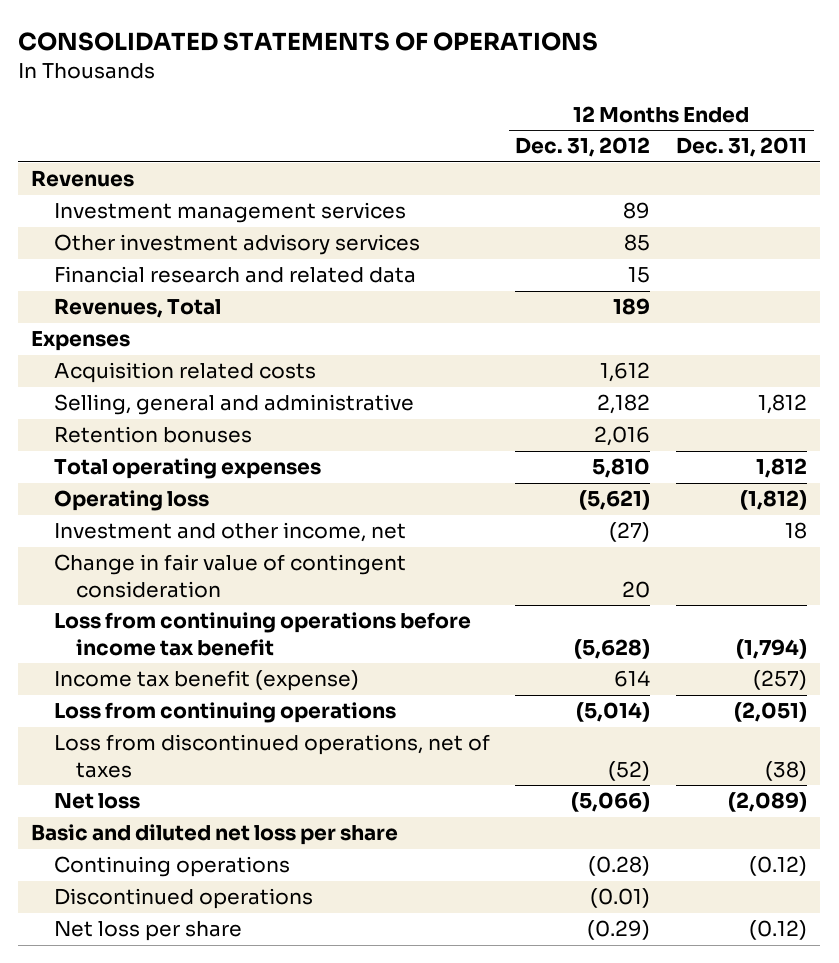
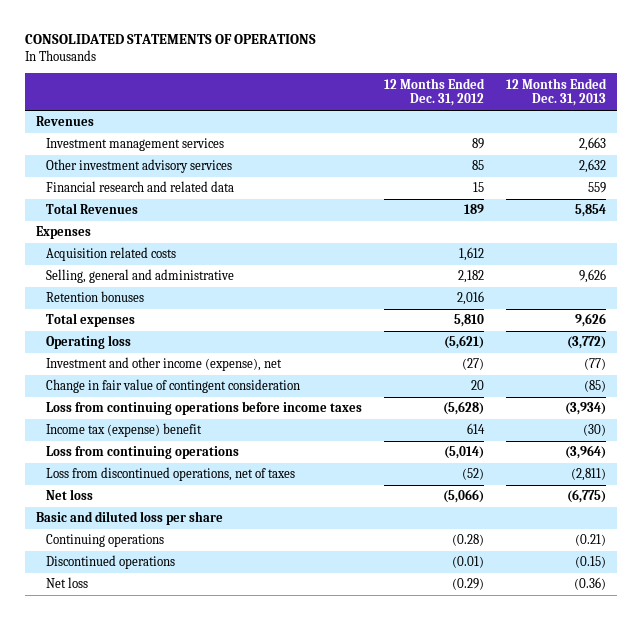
[676,137,808,158] Dec. 31, 2011 -> none
none -> [505,77,607,107] 12 Months Ended Dec. 31, 2013
[53,298,221,319] Revenues, Total -> [45,203,138,215] Total Revenues
[53,458,321,480] Total operating expenses -> [45,313,135,328] Total expenses
[53,522,406,543] Investment and other income, net -> [45,357,282,372] Investment and other income (expense), net
[53,612,471,656] Loss from continuing operations before income tax benefit -> [45,401,362,416] Loss from continuing operations before income taxes
[53,670,359,692] Income tax benefit (expense) -> [45,423,202,438] Income tax (expense) benefit
[31,824,399,846] Basic and diluted net loss per share -> [36,511,224,526] Basic and diluted loss per share
[53,921,242,942] Net loss per share -> [45,577,88,589] Net loss

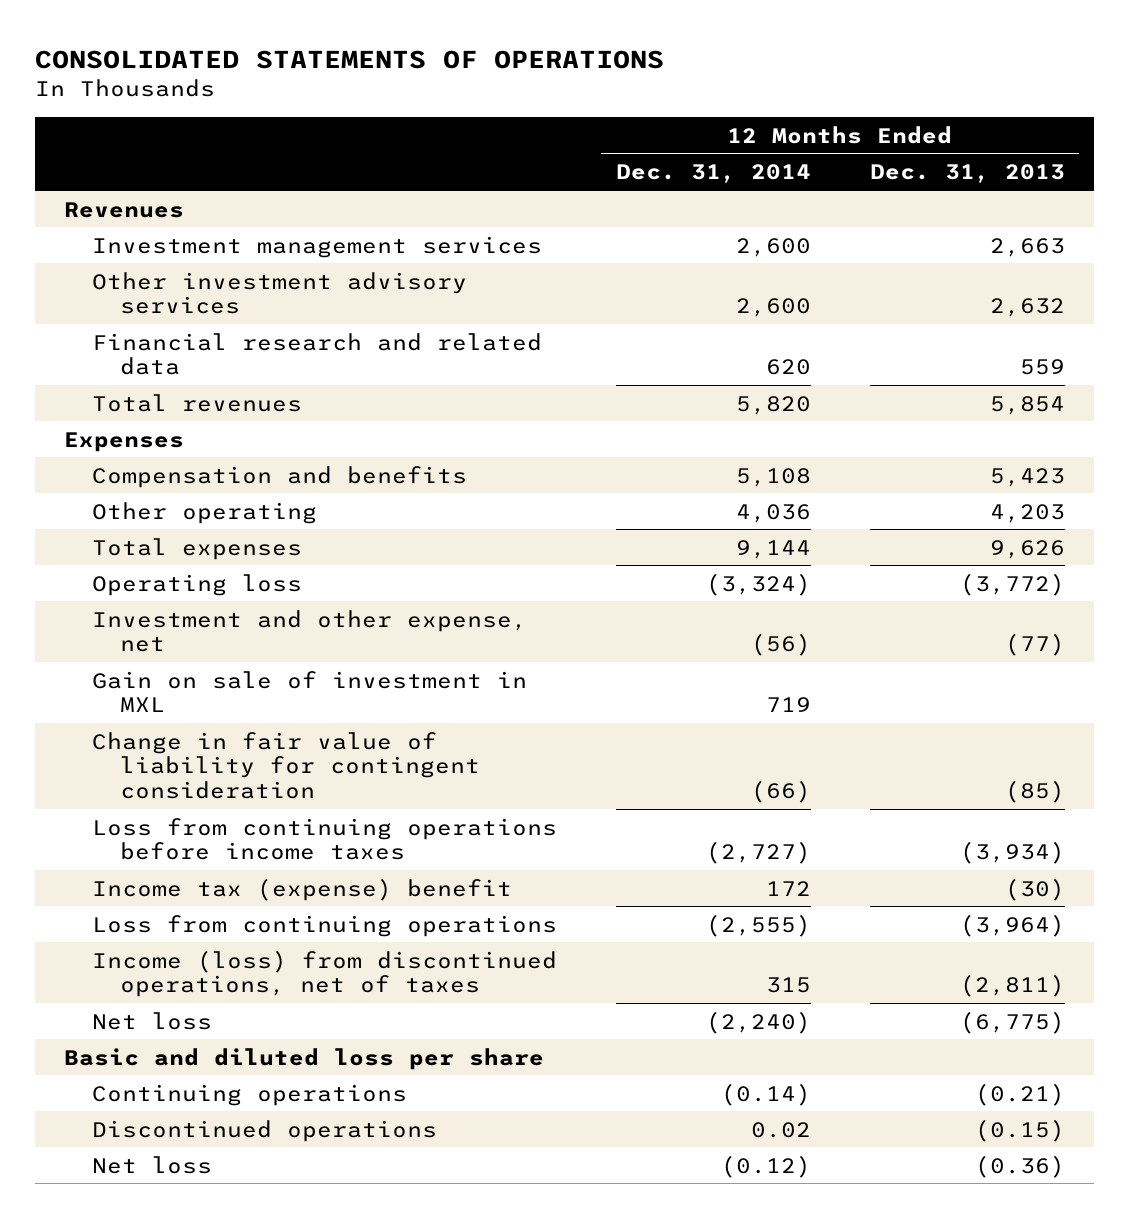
[383,77,485,107] 12 Months Ended Dec. 31, 2012 -> none
none -> [615,164,811,184] Dec. 31, 2014
[45,203,138,215] Total Revenues -> [91,393,302,412] Total revenues
[45,247,176,262] Acquisition related costs -> none
[45,269,234,284] Selling, general and administrative -> none
[45,291,144,303] Retention bonuses -> none
none -> [91,465,467,488] Compensation and benefits
none -> [91,501,317,524] Other operating
[45,357,282,372] Investment and other income (expense), net -> [91,609,527,653] Investment and other expense, net
none -> [91,670,527,713] Gain on sale of investment in MXL
[45,379,300,394] Change in fair value of contingent consideration -> [91,731,480,800] Change in fair value of liability for contingent consideration
[45,467,295,482] Loss from discontinued operations, net of taxes -> [91,949,557,998] Income (loss) from discontinued operations, net of taxes

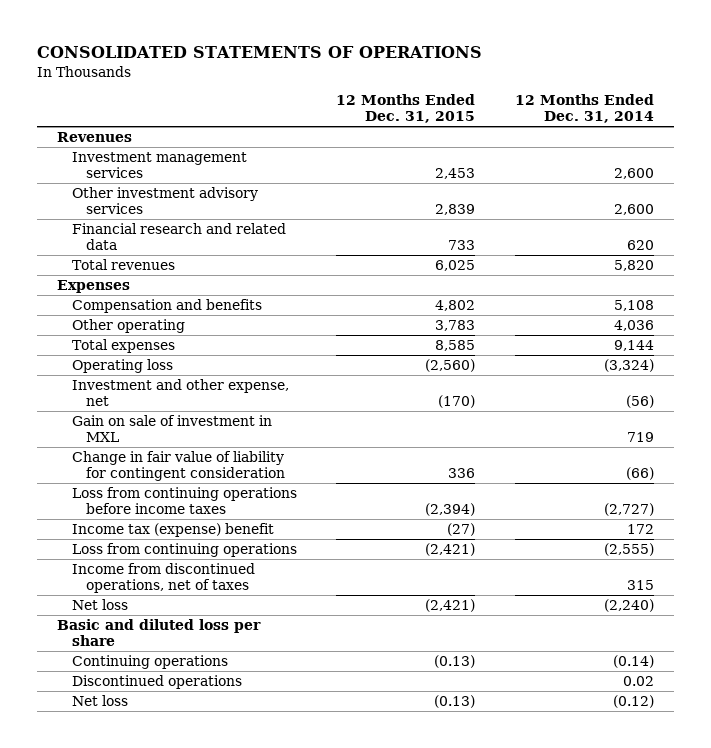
[869,164,1065,184] Dec. 31, 2013 -> none
none -> [336,94,476,124] 12 Months Ended Dec. 31, 2015
[91,949,557,998] Income (loss) from discontinued operations, net of taxes -> [71,562,255,593] Income from discontinued operations, net of taxes

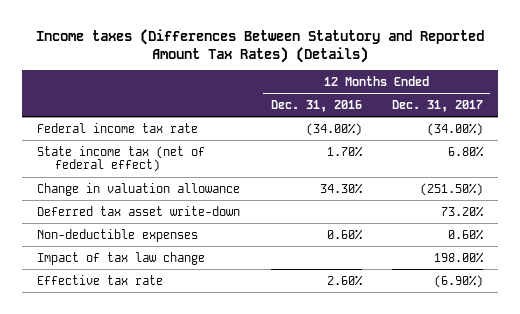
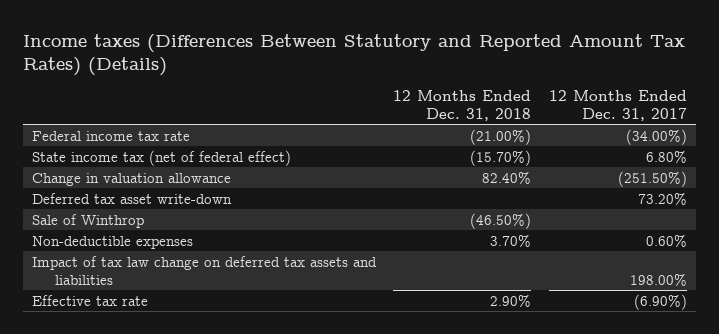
[270,99,362,112] Dec. 31, 2016 -> none
none -> [393,89,532,121] 12 Months Ended Dec. 31, 2018
none -> [31,213,144,228] Sale of Winthrop
[37,251,206,265] Impact of tax law change -> [31,255,377,285] Impact of tax law change on deferred tax assets and liabilities

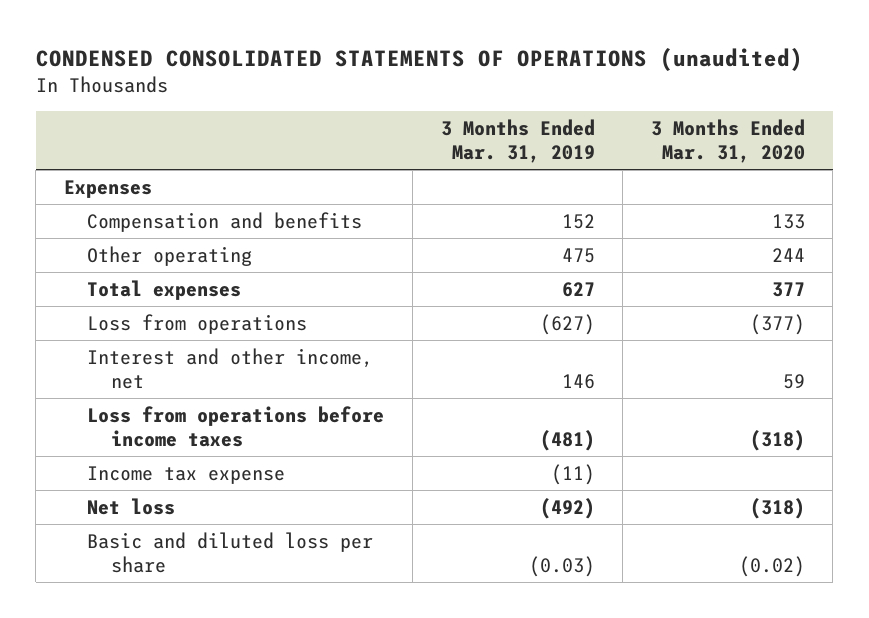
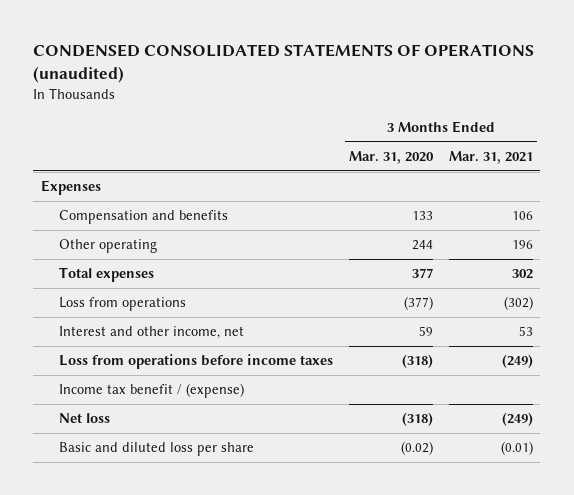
[440,119,595,164] 3 Months Ended Mar. 31, 2019 -> none
none -> [448,150,533,164] Mar. 31, 2021
[87,465,286,484] Income tax expense -> [58,383,244,399] Income tax benefit / (expense)

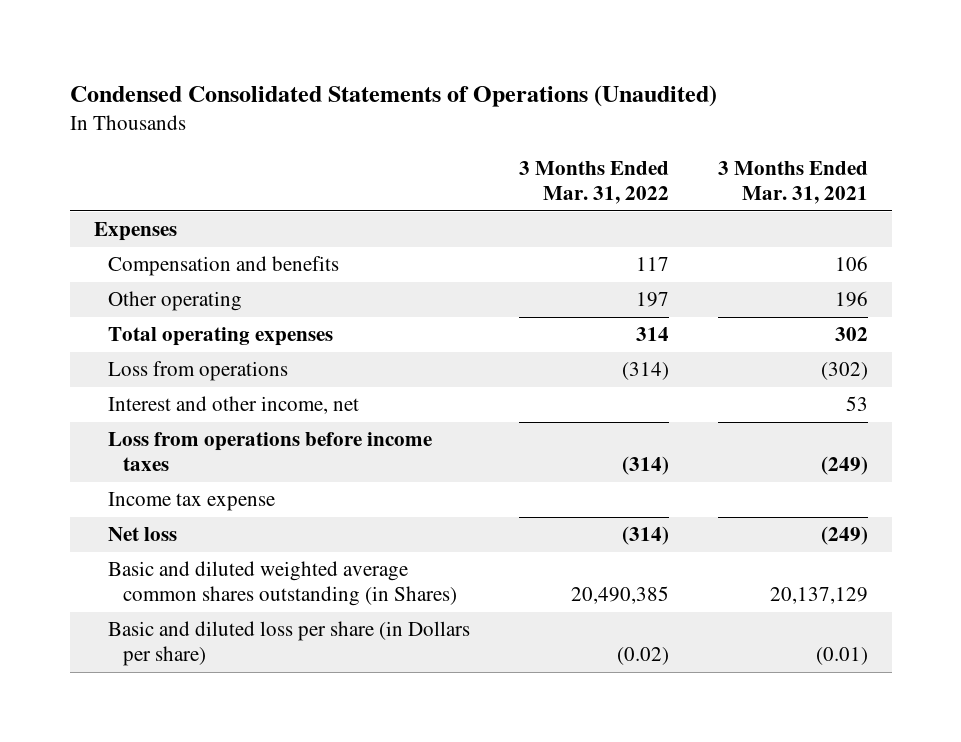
[33,43,535,83] CONDENSED CONSOLIDATED STATEMENTS OF OPERATIONS (unaudited) -> [69,84,717,107] Condensed Consolidated Statements of Operations (Unaudited)
[348,150,434,164] Mar. 31, 2020 -> none
none -> [518,161,669,205] 3 Months Ended Mar. 31, 2022
[58,267,154,283] Total expenses -> [108,327,334,347] Total operating expenses
[58,383,244,399] Income tax benefit / (expense) -> [108,492,276,512] Income tax expense
none -> [108,561,458,607] Basic and diluted weighted average common shares outstanding (in Shares)
[58,442,254,457] Basic and diluted loss per share -> [108,621,471,667] Basic and diluted loss per share (in Dollars per share)

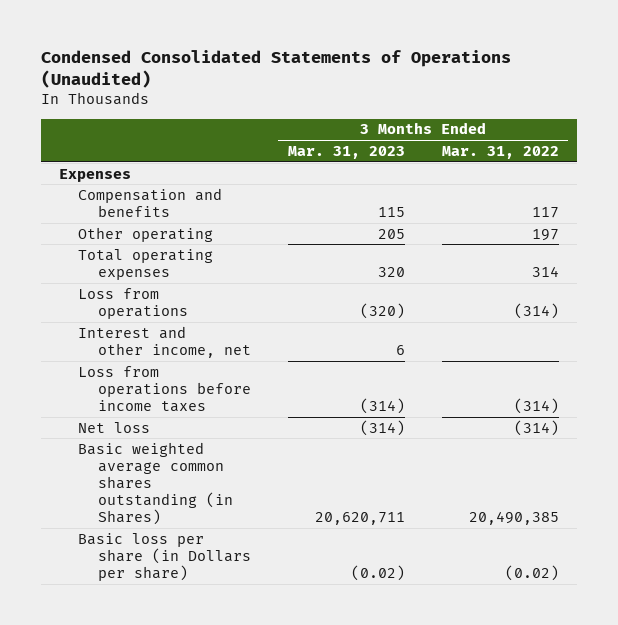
[717,161,868,205] 3 Months Ended Mar. 31, 2021 -> none
none -> [287,145,405,159] Mar. 31, 2023
[108,492,276,512] Income tax expense -> none
[108,561,458,607] Basic and diluted weighted average common shares outstanding (in Shares) -> [78,441,233,526] Basic weighted average common shares outstanding (in Shares)
[108,621,471,667] Basic and diluted loss per share (in Dollars per share) -> [78,532,251,582] Basic loss per share (in Dollars per share)

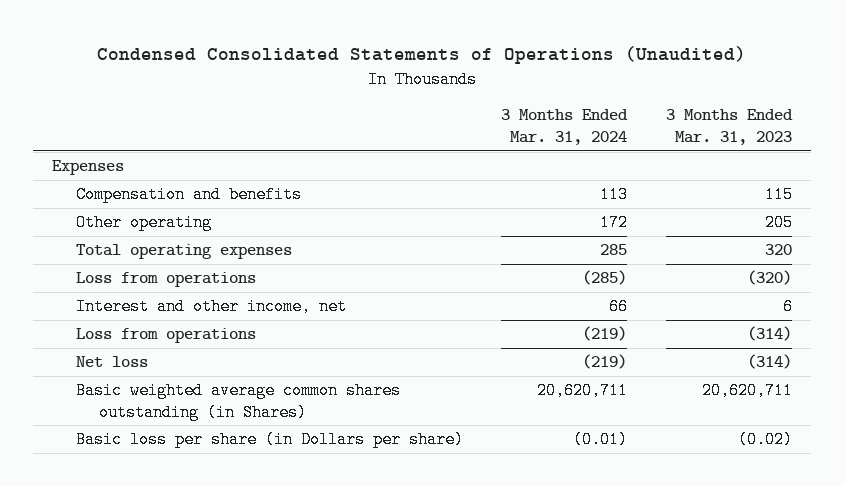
[441,145,559,159] Mar. 31, 2022 -> none
none -> [501,109,629,145] 3 Months Ended Mar. 31, 2024
[78,365,251,413] Loss from operations before income taxes -> [75,328,256,344] Loss from operations

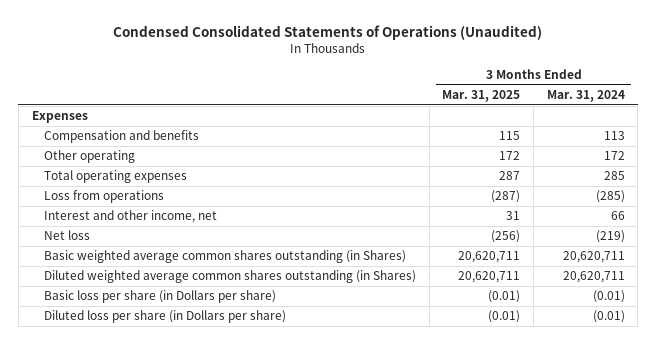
[666,109,794,145] 3 Months Ended Mar. 31, 2023 -> none
none -> [442,90,521,103] Mar. 31, 2025
[75,328,256,344] Loss from operations -> none
none -> [44,270,417,284] Diluted weighted average common shares outstanding (in Shares)
none -> [44,310,287,324] Diluted loss per share (in Dollars per share)

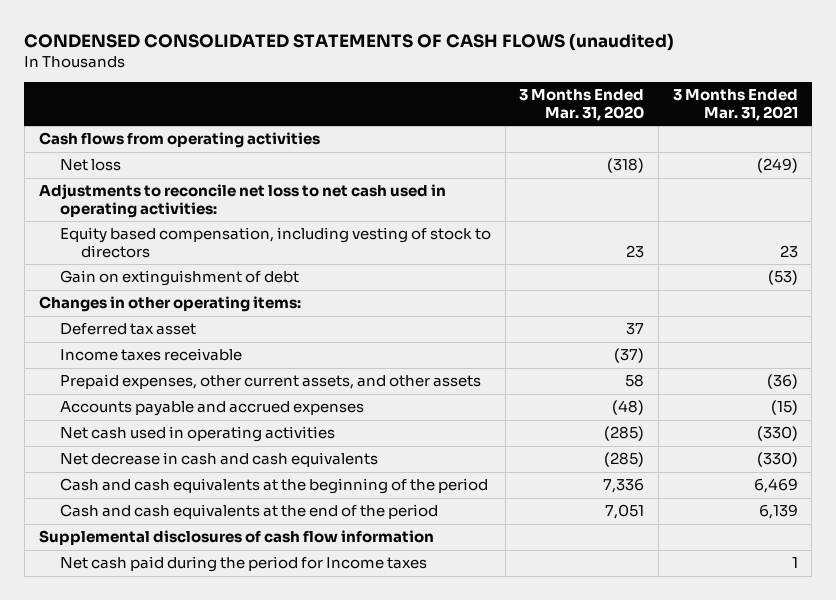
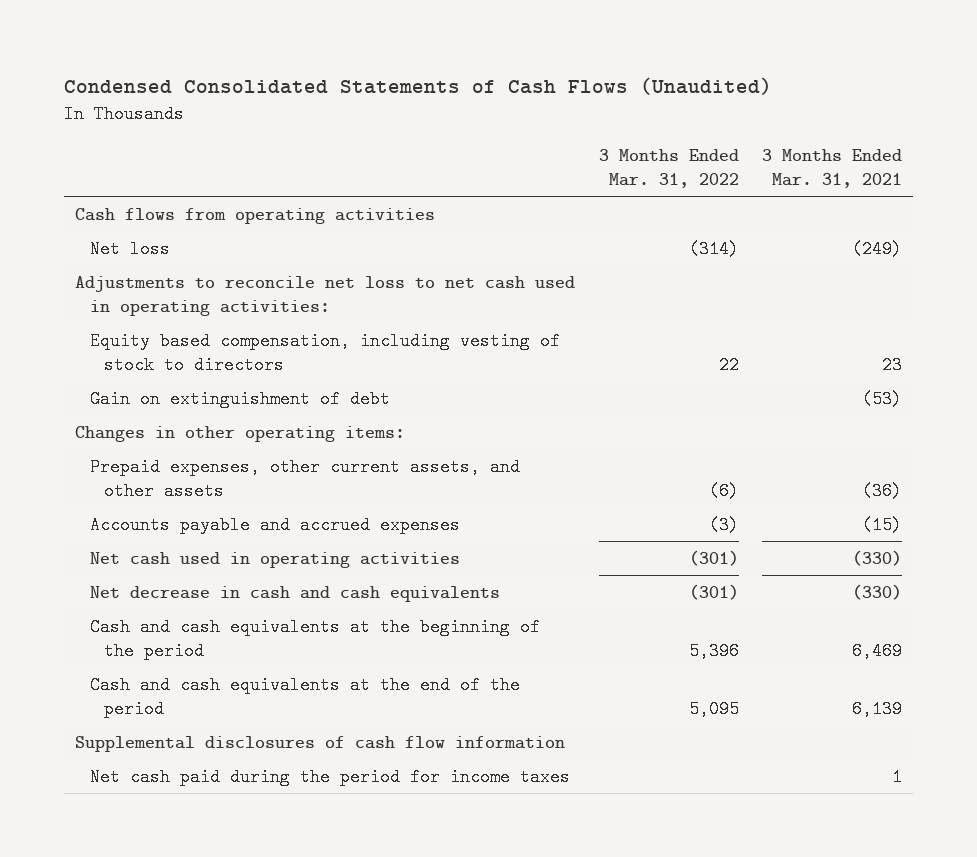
[24,33,675,52] CONDENSED CONSOLIDATED STATEMENTS OF CASH FLOWS (unaudited) -> [63,77,772,96] Condensed Consolidated Statements of Cash Flows (Unaudited)
[519,89,645,121] 3 Months Ended Mar. 31, 2020 -> none
none -> [598,148,739,189] 3 Months Ended Mar. 31, 2022
[59,323,196,336] Deferred tax asset -> none
[59,348,242,362] Income taxes receivable -> none
[59,556,427,573] Net cash paid during the period for Income taxes -> [89,767,570,786] Net cash paid during the period for income taxes

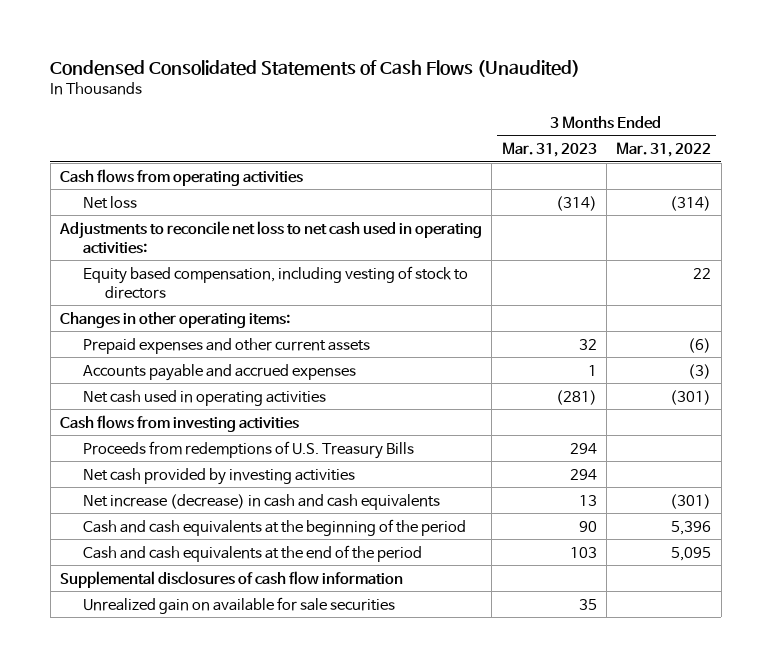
[761,148,902,189] 3 Months Ended Mar. 31, 2021 -> none
none -> [501,142,597,158] Mar. 31, 2023
[89,389,390,408] Gain on extinguishment of debt -> none
[89,457,520,501] Prepaid expenses, other current assets, and other assets -> [82,337,370,354] Prepaid expenses and other current assets
none -> [59,414,299,432] Cash flows from investing activities
none -> [82,440,414,459] Proceeds from redemptions of U.S. Treasury Bills
none -> [82,467,355,485] Net cash provided by investing activities
[89,585,500,602] Net decrease in cash and cash equivalents -> [82,493,440,510] Net increase (decrease) in cash and cash equivalents
[89,767,570,786] Net cash paid during the period for income taxes -> none
none -> [82,596,395,614] Unrealized gain on available for sale securities

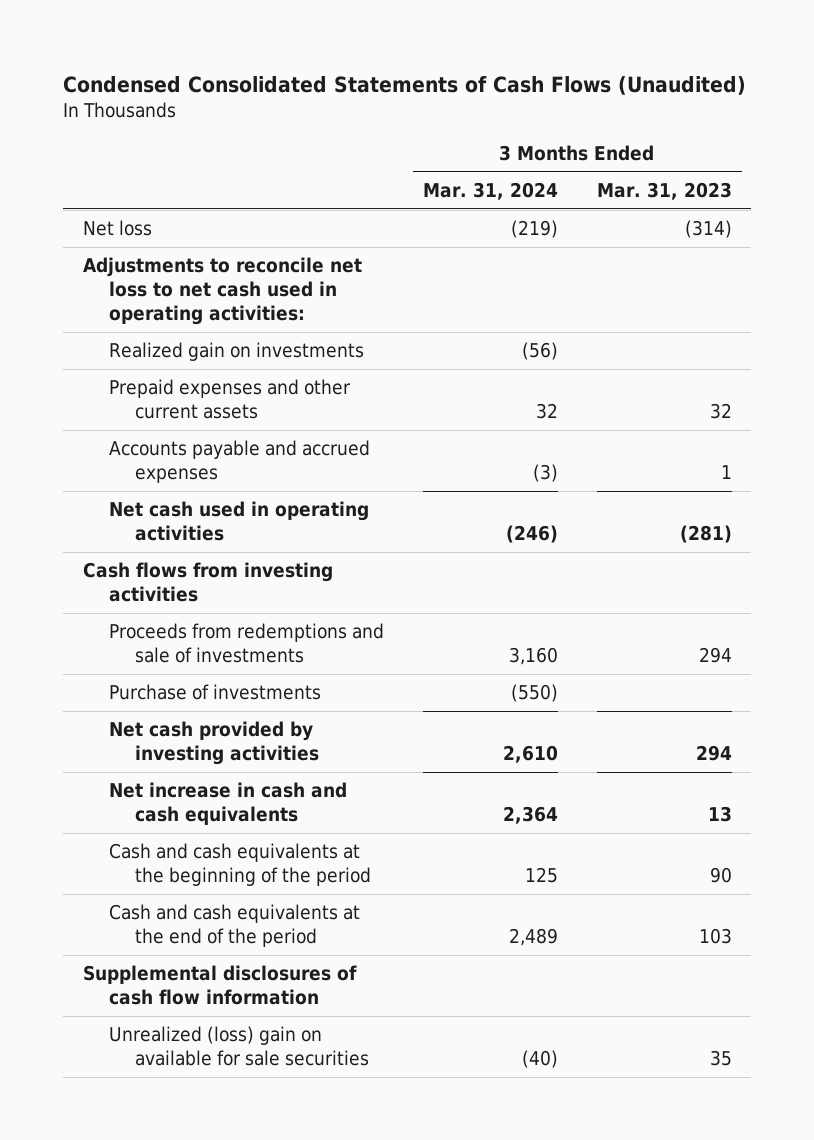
[616,142,712,158] Mar. 31, 2022 -> none
none -> [422,182,558,201] Mar. 31, 2024
[59,168,303,186] Cash flows from operating activities -> none
[82,265,468,299] Equity based compensation, including vesting of stock to directors -> none
[59,311,290,328] Changes in other operating items: -> none
none -> [109,342,365,362] Realized gain on investments
[82,440,414,459] Proceeds from redemptions of U.S. Treasury Bills -> [109,623,385,664] Proceeds from redemptions and sale of investments
none -> [109,684,322,701] Purchase of investments
[82,493,440,510] Net increase (decrease) in cash and cash equivalents -> [109,782,348,826] Net increase in cash and cash equivalents
[82,596,395,614] Unrealized gain on available for sale securities -> [109,1026,370,1067] Unrealized (loss) gain on available for sale securities

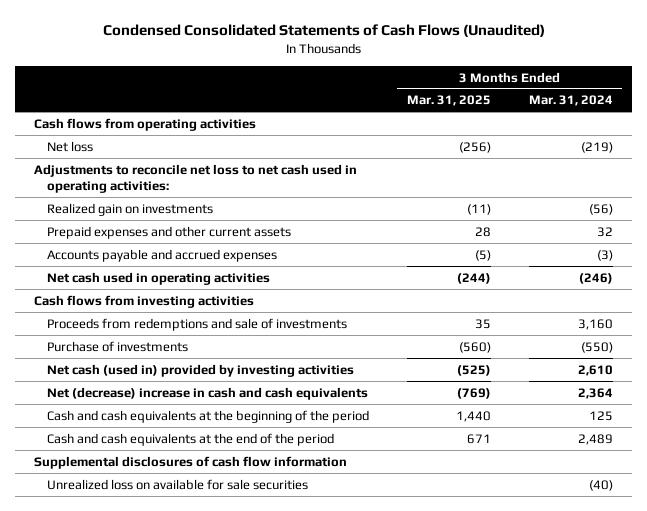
[596,182,732,201] Mar. 31, 2023 -> none
none -> [406,95,491,107] Mar. 31, 2025
none -> [34,117,257,131] Cash flows from operating activities
[109,721,320,766] Net cash provided by investing activities -> [46,363,354,377] Net cash (used in) provided by investing activities
[109,782,348,826] Net increase in cash and cash equivalents -> [46,386,368,400] Net (decrease) increase in cash and cash equivalents
[109,1026,370,1067] Unrealized (loss) gain on available for sale securities -> [46,478,308,490] Unrealized loss on available for sale securities

